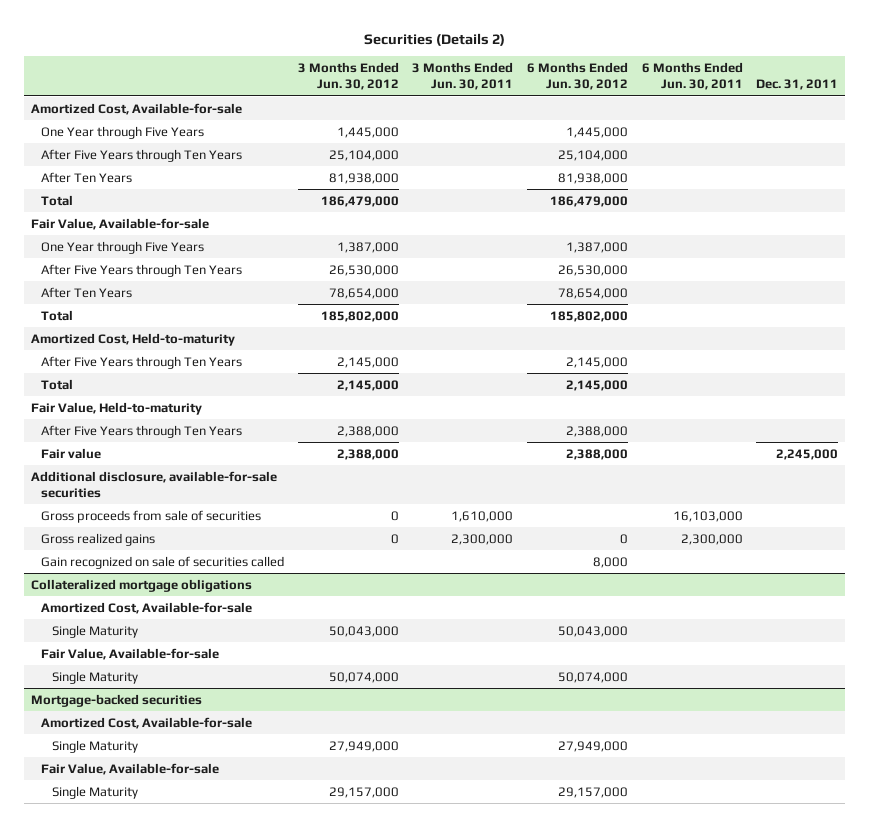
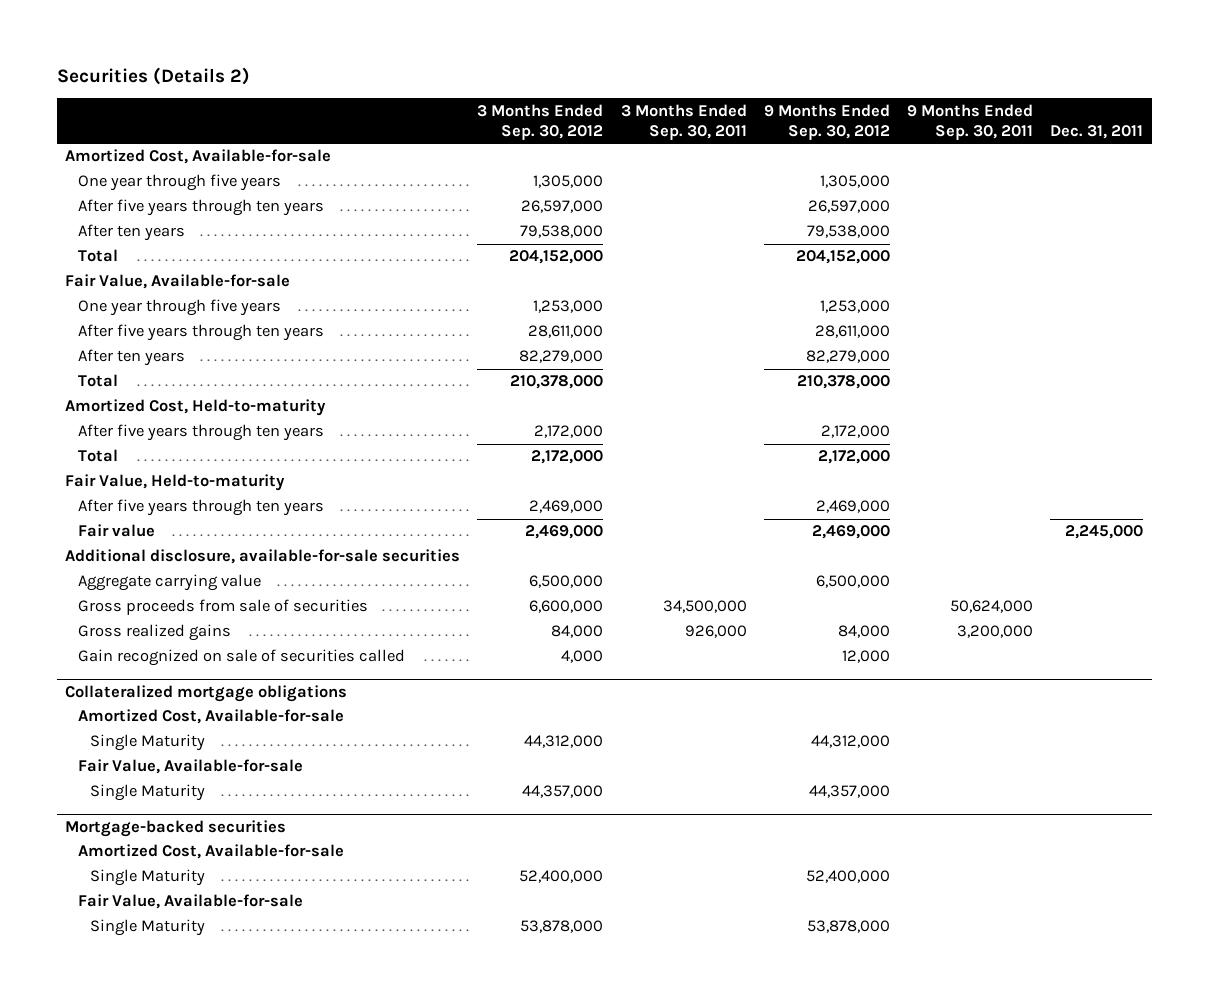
[297,62,399,91] 3 Months Ended Jun. 30, 2012 -> none
[412,62,514,91] 3 Months Ended Jun. 30, 2011 -> none
[527,62,629,91] 6 Months Ended Jun. 30, 2012 -> none
[641,62,743,91] 6 Months Ended Jun. 30, 2011 -> none
none -> [477,103,604,140] 3 Months Ended Sep. 30, 2012
none -> [620,103,747,140] 3 Months Ended Sep. 30, 2011
none -> [763,103,890,140] 9 Months Ended Sep. 30, 2012
none -> [906,103,1033,140] 9 Months Ended Sep. 30, 2011
[41,125,205,139] One Year through Five Years -> [77,174,281,192] One year through five years
[41,148,243,162] After Five Years through Ten Years -> [77,199,324,217] After five years through ten years
[41,171,133,183] After Ten Years -> [77,224,185,242] After ten years
[41,240,205,254] One Year through Five Years -> [77,299,281,317] One year through five years
[41,263,243,277] After Five Years through Ten Years -> [77,324,324,342] After five years through ten years
[41,286,133,298] After Ten Years -> [77,349,185,367] After ten years
[41,355,243,369] After Five Years through Ten Years -> [77,424,324,442] After five years through ten years
[41,424,243,438] After Five Years through Ten Years -> [77,499,324,517] After five years through ten years
none -> [77,574,261,592] Aggregate carrying value

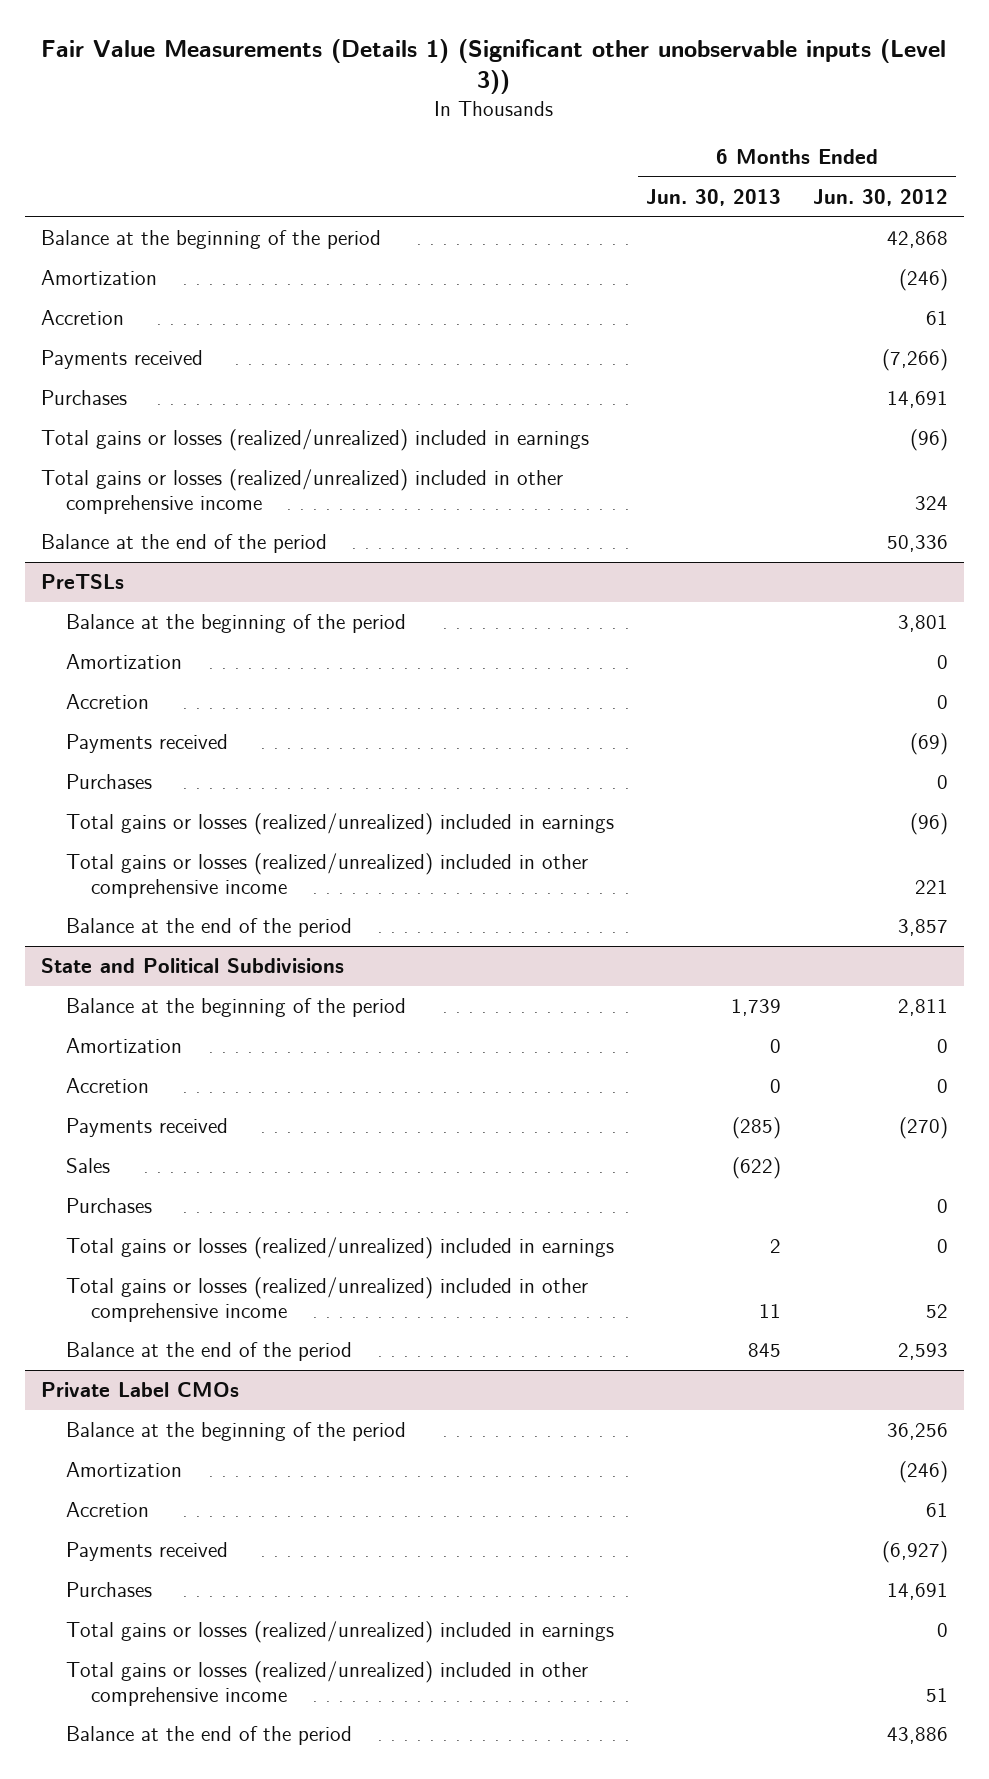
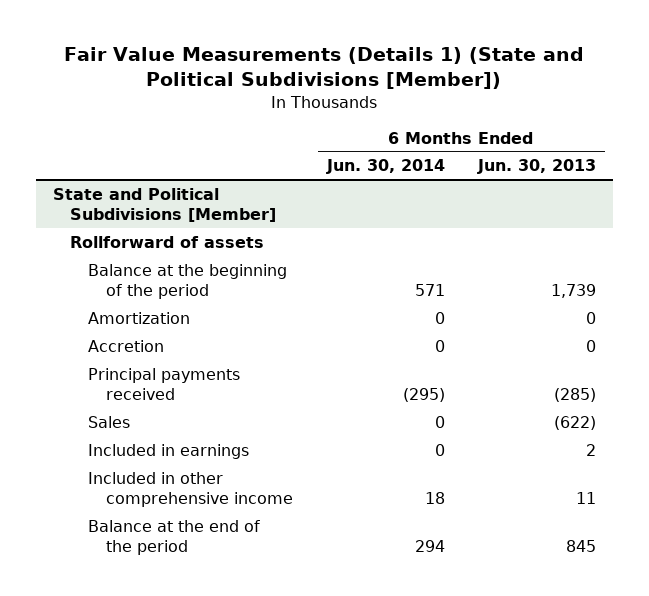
[41,38,947,95] Fair Value Measurements (Details 1) (Significant other unobservable inputs (Level 3)) -> [64,46,585,89] Fair Value Measurements (Details 1) (State and Political Subdivisions [Member])
[813,188,949,206] Jun. 30, 2012 -> none
none -> [325,159,445,175] Jun. 30, 2014
[40,230,381,250] Balance at the beginning of the period -> none
[40,270,157,286] Amortization -> none
[40,310,124,326] Accretion -> none
[40,350,203,370] Payments received -> none
[40,390,127,406] Purchases -> none
[40,429,589,452] Total gains or losses (realized/unrealized) included in earnings -> none
[40,469,563,514] Total gains or losses (realized/unrealized) included in other comprehensive income -> none
[40,534,327,554] Balance at the end of the period -> none
[40,574,124,590] PreTSLs -> none
[66,614,407,634] Balance at the beginning of the period -> none
[66,654,183,670] Amortization -> none
[66,694,150,710] Accretion -> none
[66,734,229,754] Payments received -> none
[66,774,153,790] Purchases -> none
[66,813,615,836] Total gains or losses (realized/unrealized) included in earnings -> none
[66,853,589,898] Total gains or losses (realized/unrealized) included in other comprehensive income -> none
[66,918,353,938] Balance at the end of the period -> none
[40,958,344,974] State and Political Subdivisions -> [52,187,277,223] State and Political Subdivisions [Member]
none -> [70,235,265,248] Rollforward of assets
[66,1118,229,1138] Payments received -> [88,367,241,401] Principal payments received
[66,1198,153,1214] Purchases -> none
[66,1237,615,1260] Total gains or losses (realized/unrealized) included in earnings -> [88,443,250,459] Included in earnings
[66,1277,589,1322] Total gains or losses (realized/unrealized) included in other comprehensive income -> [88,471,293,508] Included in other comprehensive income
[40,1382,239,1398] Private Label CMOs -> none
[66,1422,407,1442] Balance at the beginning of the period -> none
[66,1462,183,1478] Amortization -> none
[66,1502,150,1518] Accretion -> none
[66,1542,229,1562] Payments received -> none
[66,1582,153,1598] Purchases -> none
[66,1621,615,1644] Total gains or losses (realized/unrealized) included in earnings -> none
[66,1661,589,1706] Total gains or losses (realized/unrealized) included in other comprehensive income -> none
[66,1726,353,1746] Balance at the end of the period -> none

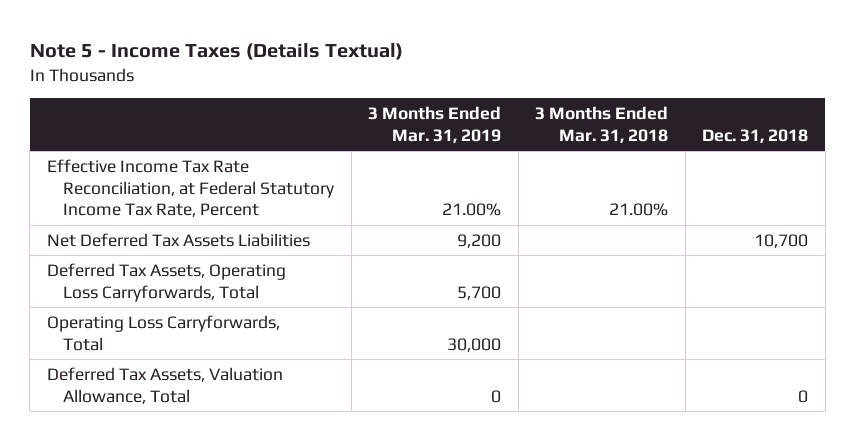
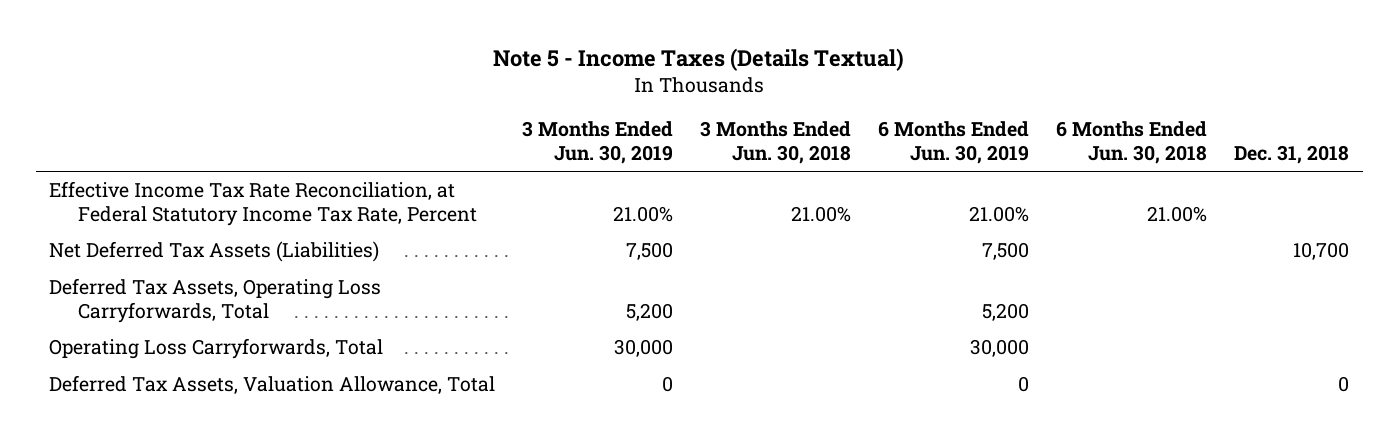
[368,106,502,143] 3 Months Ended Mar. 31, 2019 -> none
[535,106,669,143] 3 Months Ended Mar. 31, 2018 -> none
none -> [522,121,674,164] 3 Months Ended Jun. 30, 2019
none -> [700,121,852,164] 3 Months Ended Jun. 30, 2018
none -> [878,121,1030,164] 6 Months Ended Jun. 30, 2019
none -> [1056,121,1208,164] 6 Months Ended Jun. 30, 2018
[46,232,310,247] Net Deferred Tax Assets Liabilities -> [49,241,380,263] Net Deferred Tax Assets (Liabilities)

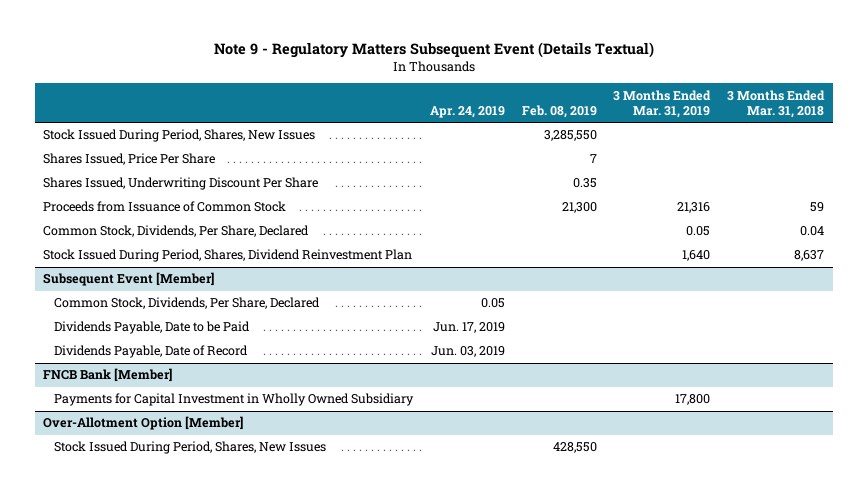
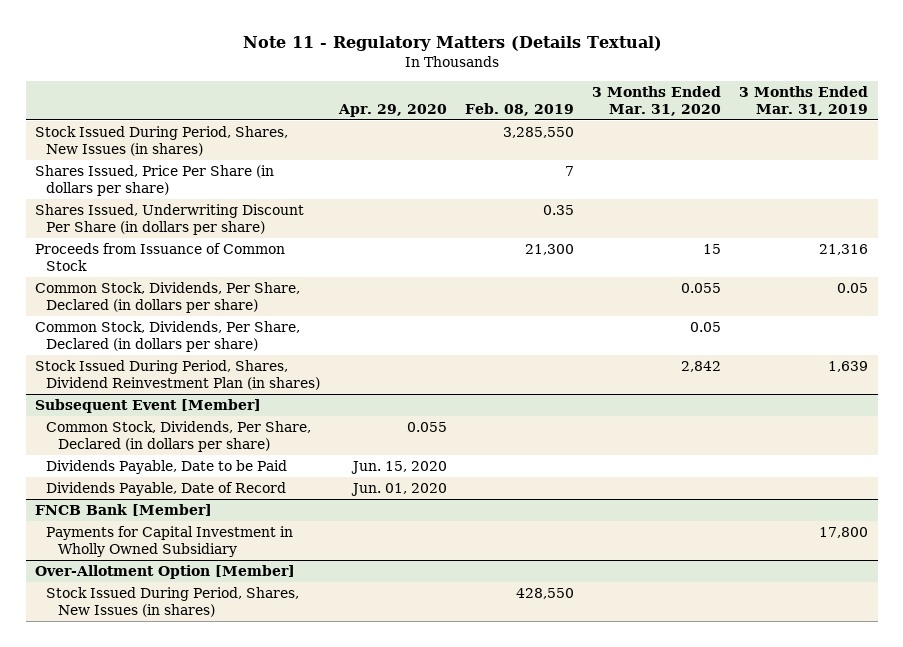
[213,41,654,58] Note 9 - Regulatory Matters Subsequent Event (Details Textual) -> [242,35,662,51] Note 11 - Regulatory Matters (Details Textual)
[429,105,505,118] Apr. 24, 2019 -> none
[727,89,826,118] 3 Months Ended Mar. 31, 2018 -> none
none -> [337,104,447,118] Apr. 29, 2020
none -> [592,85,722,117] 3 Months Ended Mar. 31, 2020
[42,129,315,143] Stock Issued During Period, Shares, New Issues -> [35,125,289,157] Stock Issued During Period, Shares, New Issues (in shares)
[42,153,215,166] Shares Issued, Price Per Share -> [35,164,275,197] Shares Issued, Price Per Share (in dollars per share)
[42,177,318,191] Shares Issued, Underwriting Discount Per Share -> [35,203,305,236] Shares Issued, Underwriting Discount Per Share (in dollars per share)
[42,225,309,238] Common Stock, Dividends, Per Share, Declared -> [35,281,301,314] Common Stock, Dividends, Per Share, Declared (in dollars per share)
none -> [35,320,301,353] Common Stock, Dividends, Per Share, Declared (in dollars per share)
[42,249,412,263] Stock Issued During Period, Shares, Dividend Reinvestment Plan -> [35,359,321,391] Stock Issued During Period, Shares, Dividend Reinvestment Plan (in shares)
[682,250,711,262] 1,640 -> [828,360,869,372] 1,639
[54,297,321,310] Common Stock, Dividends, Per Share, Declared -> [46,420,312,453] Common Stock, Dividends, Per Share, Declared (in dollars per share)
[54,441,327,455] Stock Issued During Period, Shares, New Issues -> [46,586,300,618] Stock Issued During Period, Shares, New Issues (in shares)

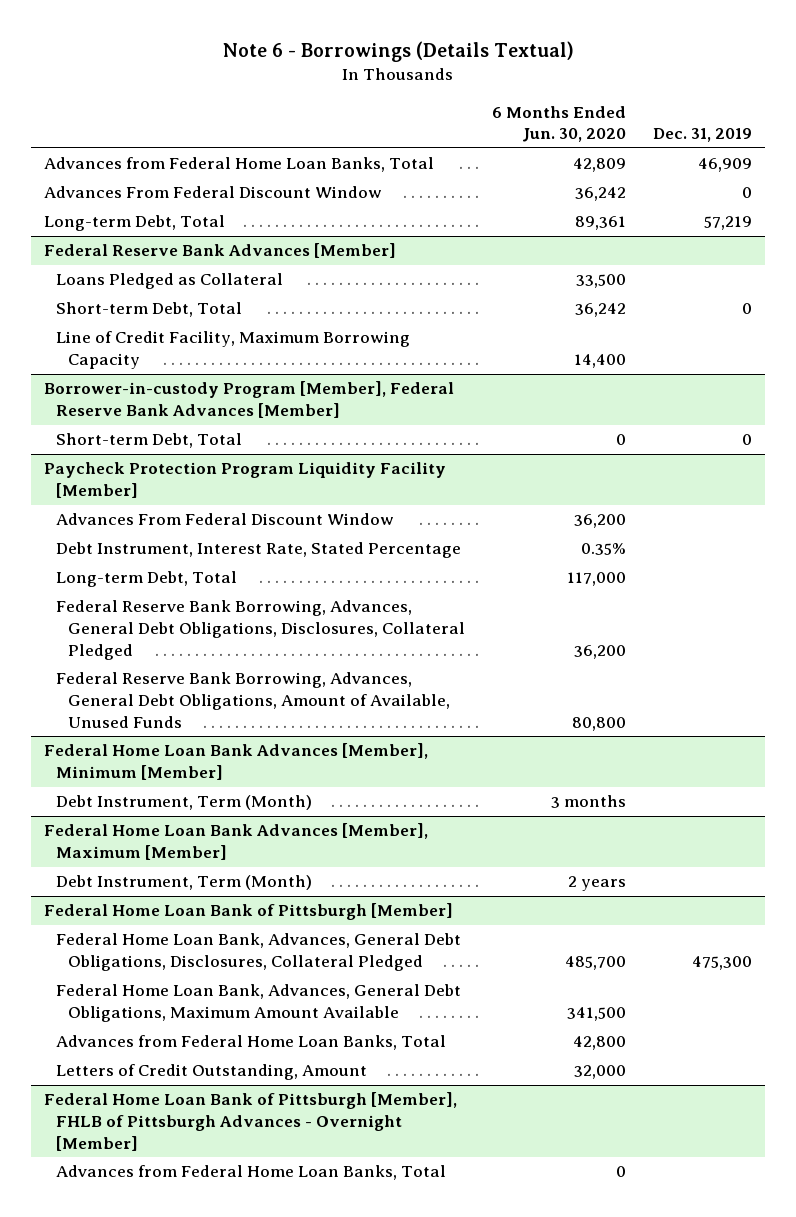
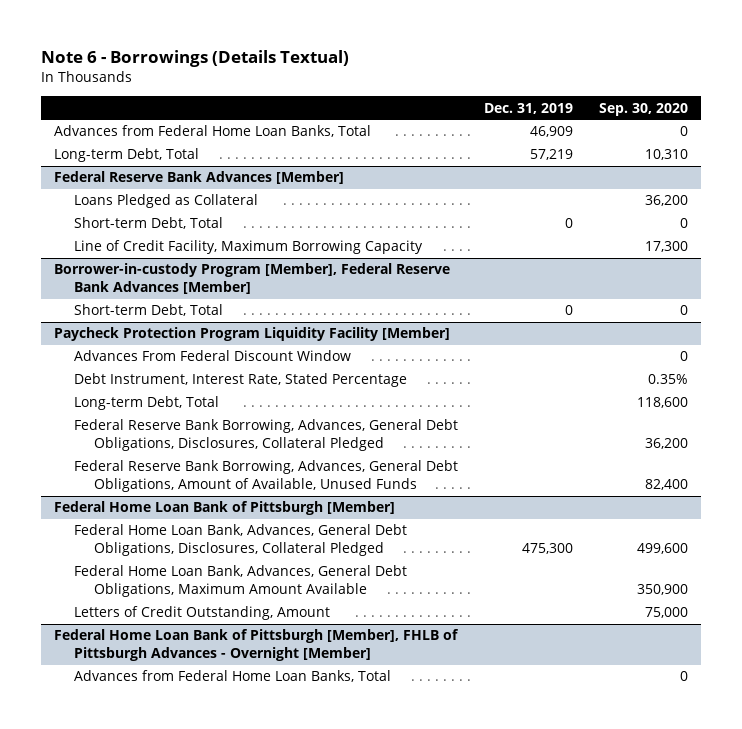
[492,105,627,143] 6 Months Ended Jun. 30, 2020 -> none
none -> [598,102,688,116] Sep. 30, 2020
[43,186,382,199] Advances From Federal Discount Window -> none
[43,743,428,781] Federal Home Loan Bank Advances [Member], Minimum [Member] -> none
[56,795,313,811] Debt Instrument, Term (Month) -> none
[43,823,428,861] Federal Home Loan Bank Advances [Member], Maximum [Member] -> none
[56,875,313,891] Debt Instrument, Term (Month) -> none
[56,1035,447,1051] Advances from Federal Home Loan Banks, Total -> none

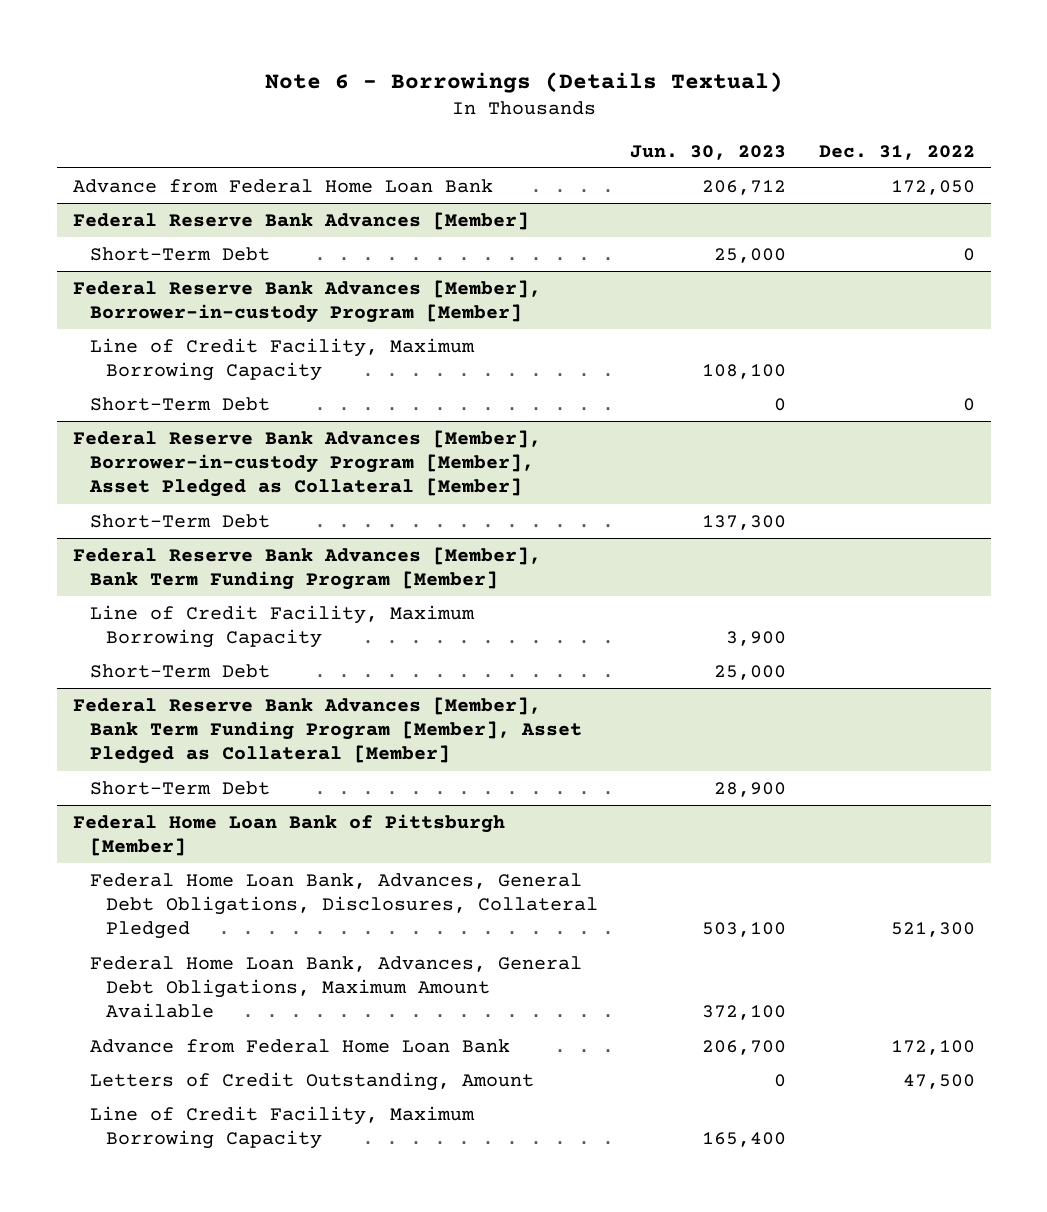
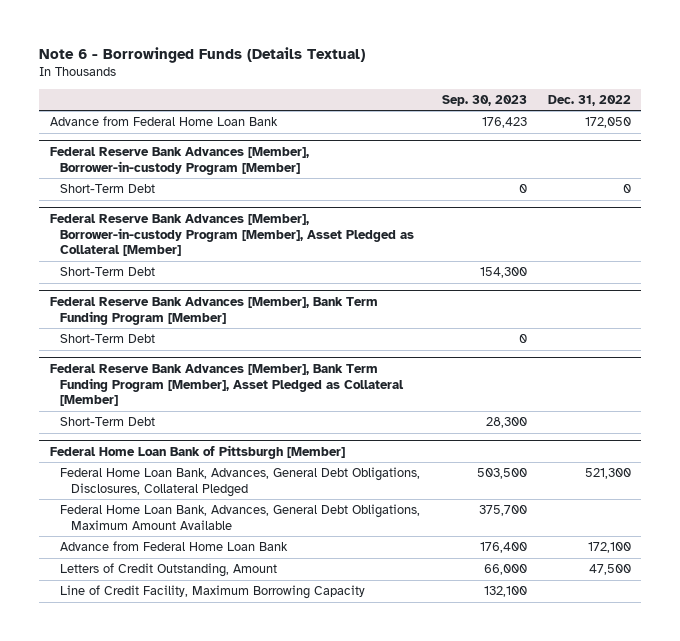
[264,71,783,93] Note 6 - Borrowings (Details Textual) -> [39,46,366,63] Note 6 - Borrowinged Funds (Details Textual)
[630,144,787,160] Jun. 30, 2023 -> none
none -> [441,94,527,106] Sep. 30, 2023
[72,211,529,230] Federal Reserve Bank Advances [Member] -> none
[89,246,270,261] Short-Term Debt -> none
[89,337,475,382] Line of Credit Facility, Maximum Borrowing Capacity -> none
[89,604,475,649] Line of Credit Facility, Maximum Borrowing Capacity -> none

